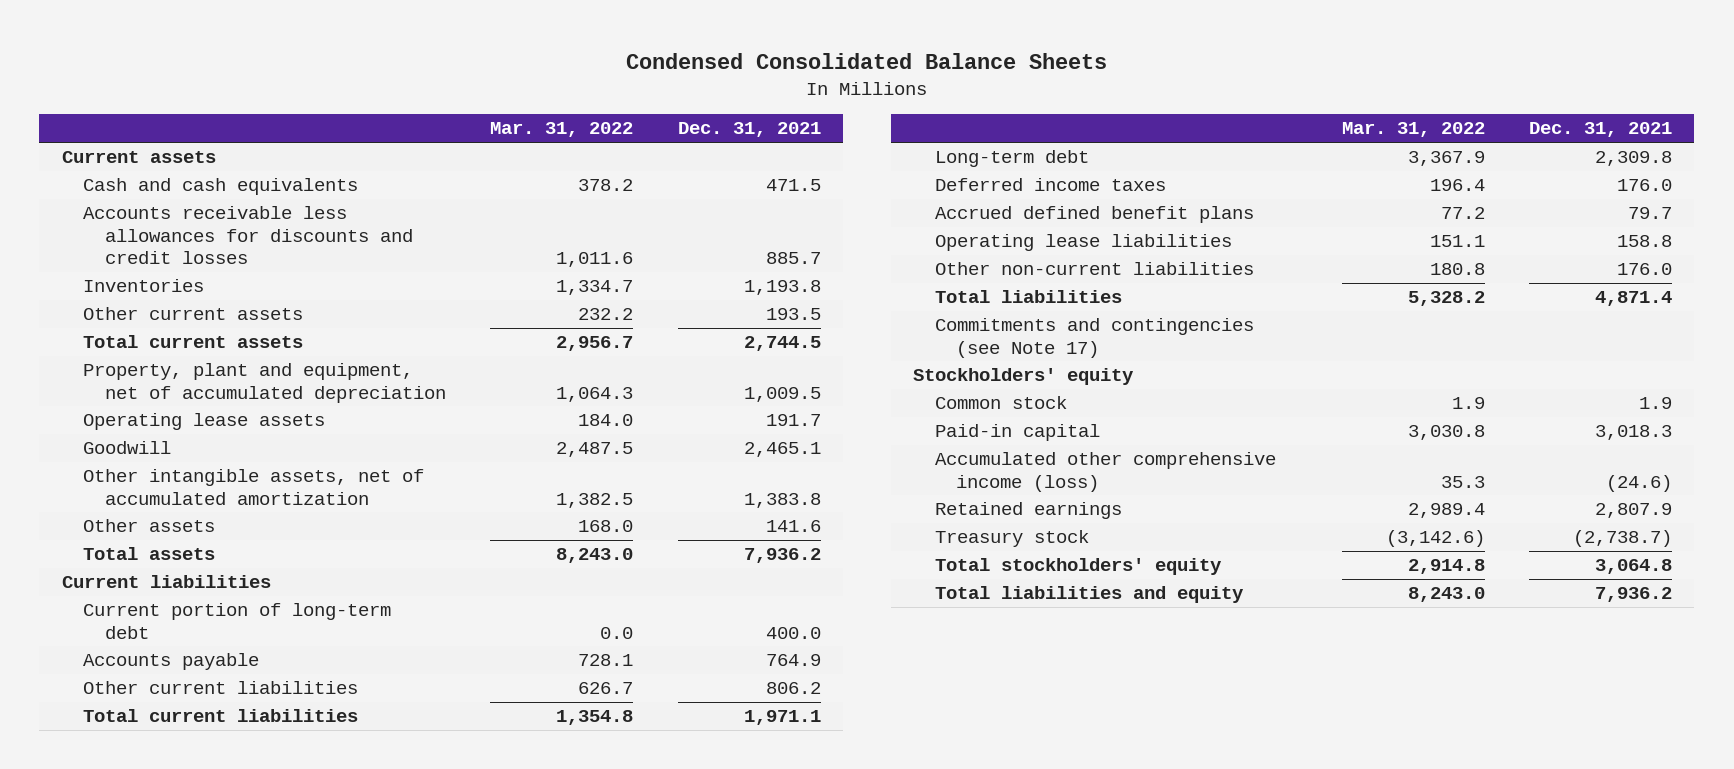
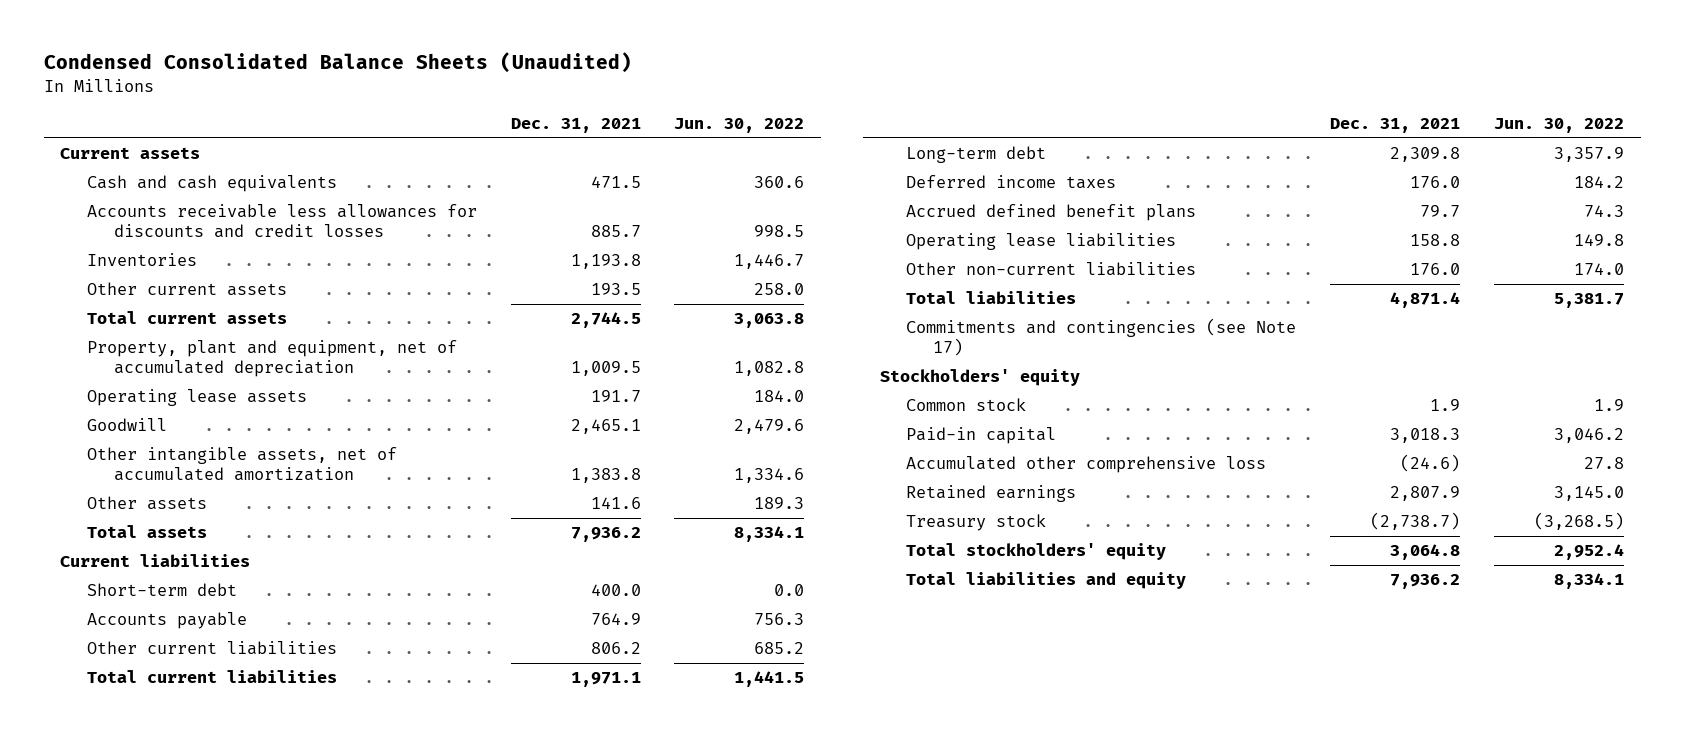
[625,53,1107,70] Condensed Consolidated Balance Sheets -> [43,52,632,74] Condensed Consolidated Balance Sheets (Unaudited)
[490,122,634,138] Mar. 31, 2022 -> none
none -> [674,118,805,134] Jun. 30, 2022
[83,603,392,639] Current portion of long-term debt -> none
none -> [86,583,237,597] Short-term debt
[934,452,1276,492] Accumulated other comprehensive income (loss) -> [906,456,1267,474] Accumulated other comprehensive loss

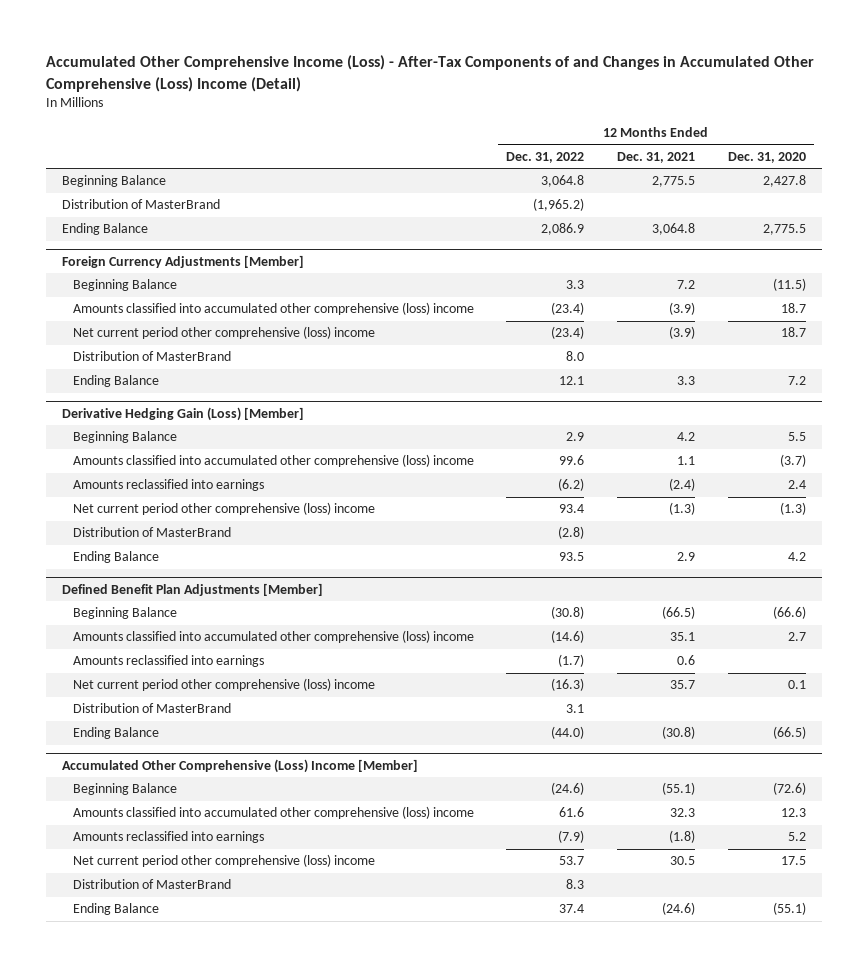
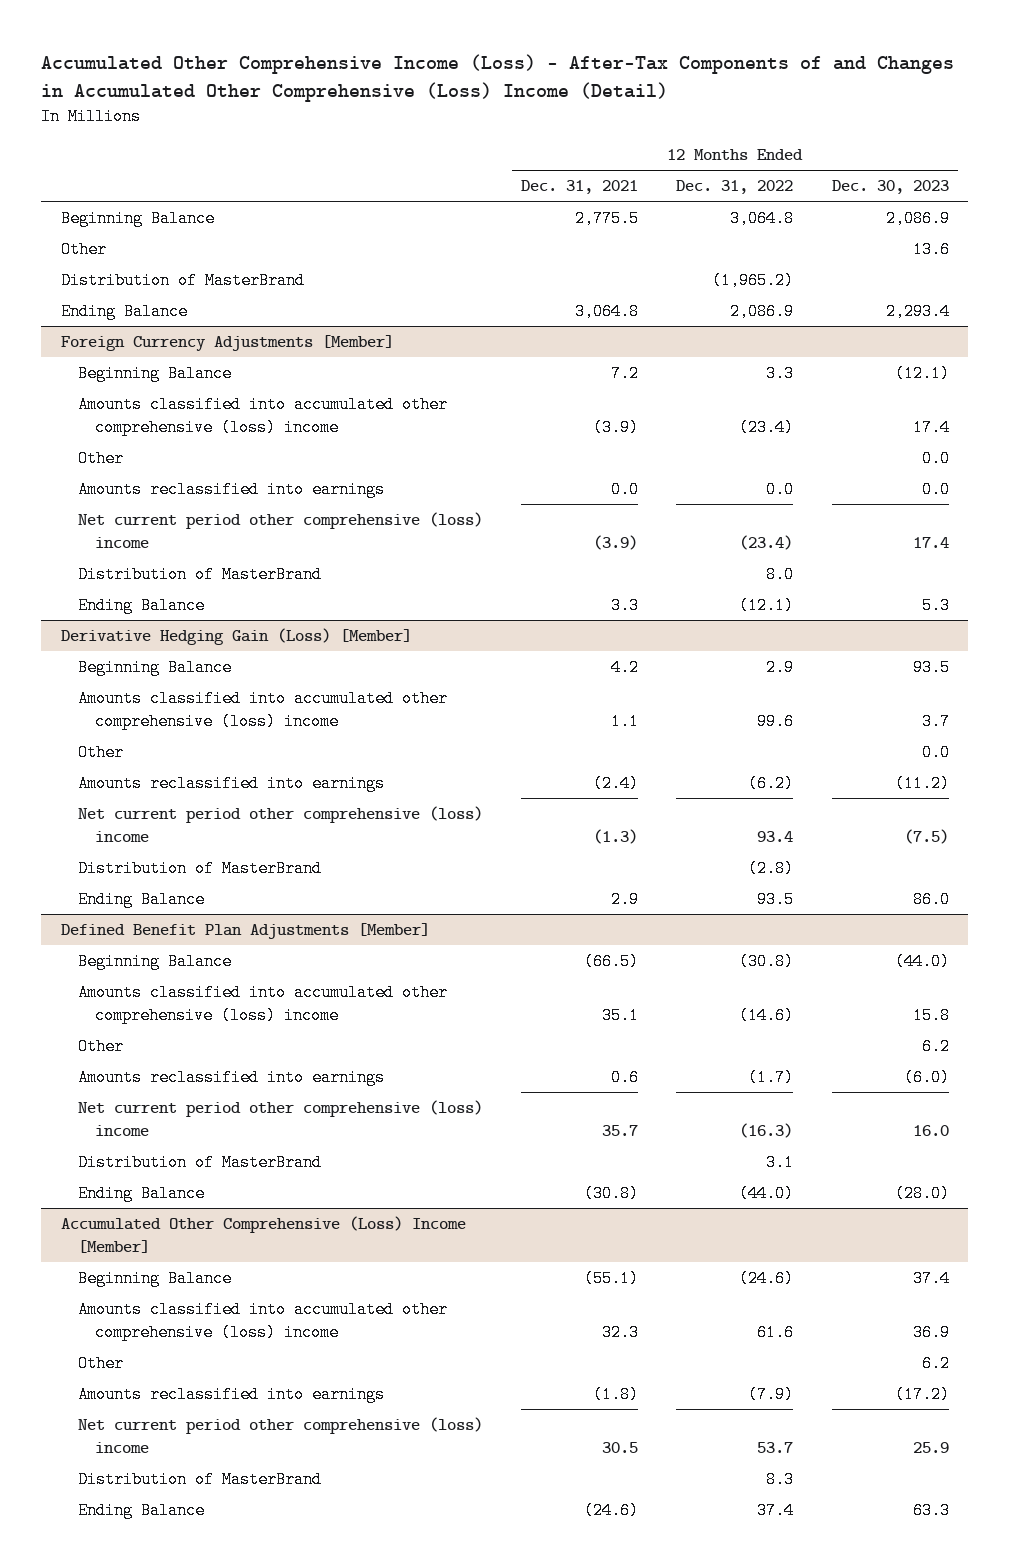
[727,151,806,163] Dec. 31, 2020 -> none
none -> [831,180,949,195] Dec. 30, 2023
none -> [60,241,107,259] Other
none -> [78,450,125,468] Other
none -> [78,481,386,499] Amounts reclassified into earnings
[559,376,585,386] 12.1 -> [739,597,795,615] (12.1)
none -> [78,744,125,762] Other
none -> [78,1038,125,1056] Other
none -> [78,1355,125,1373] Other

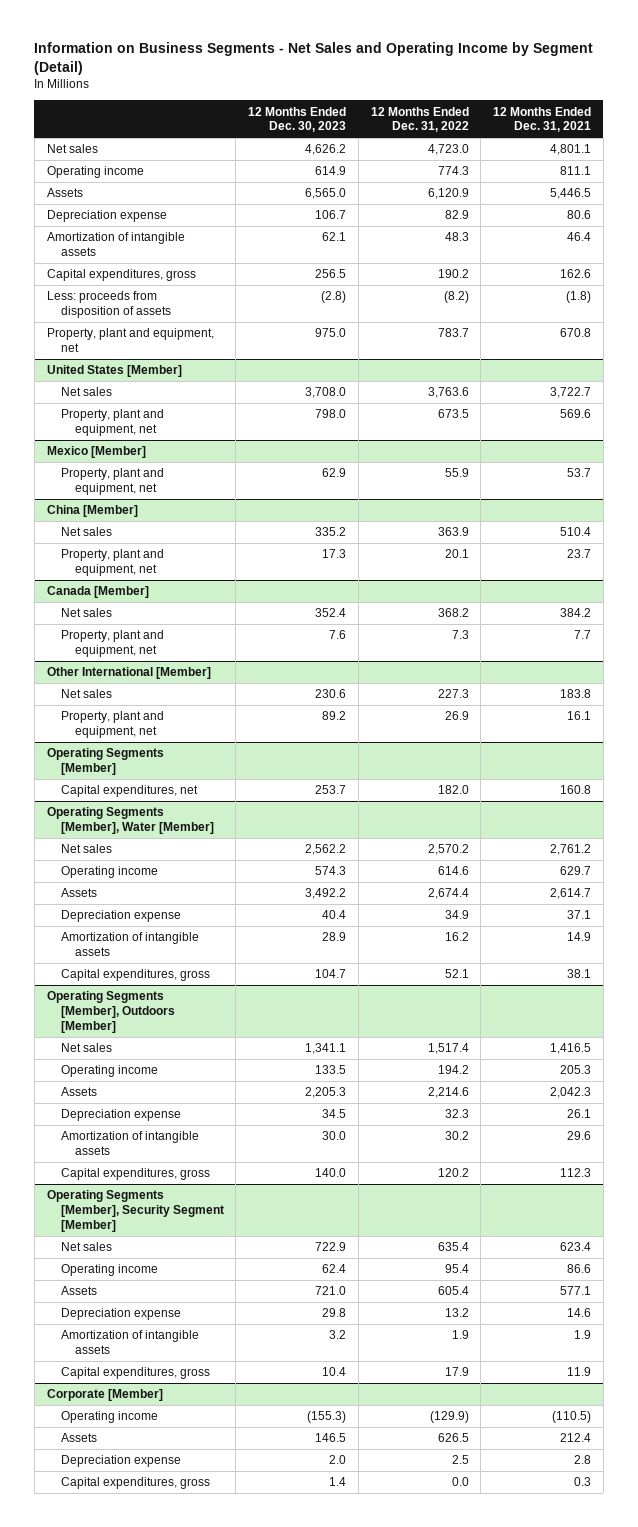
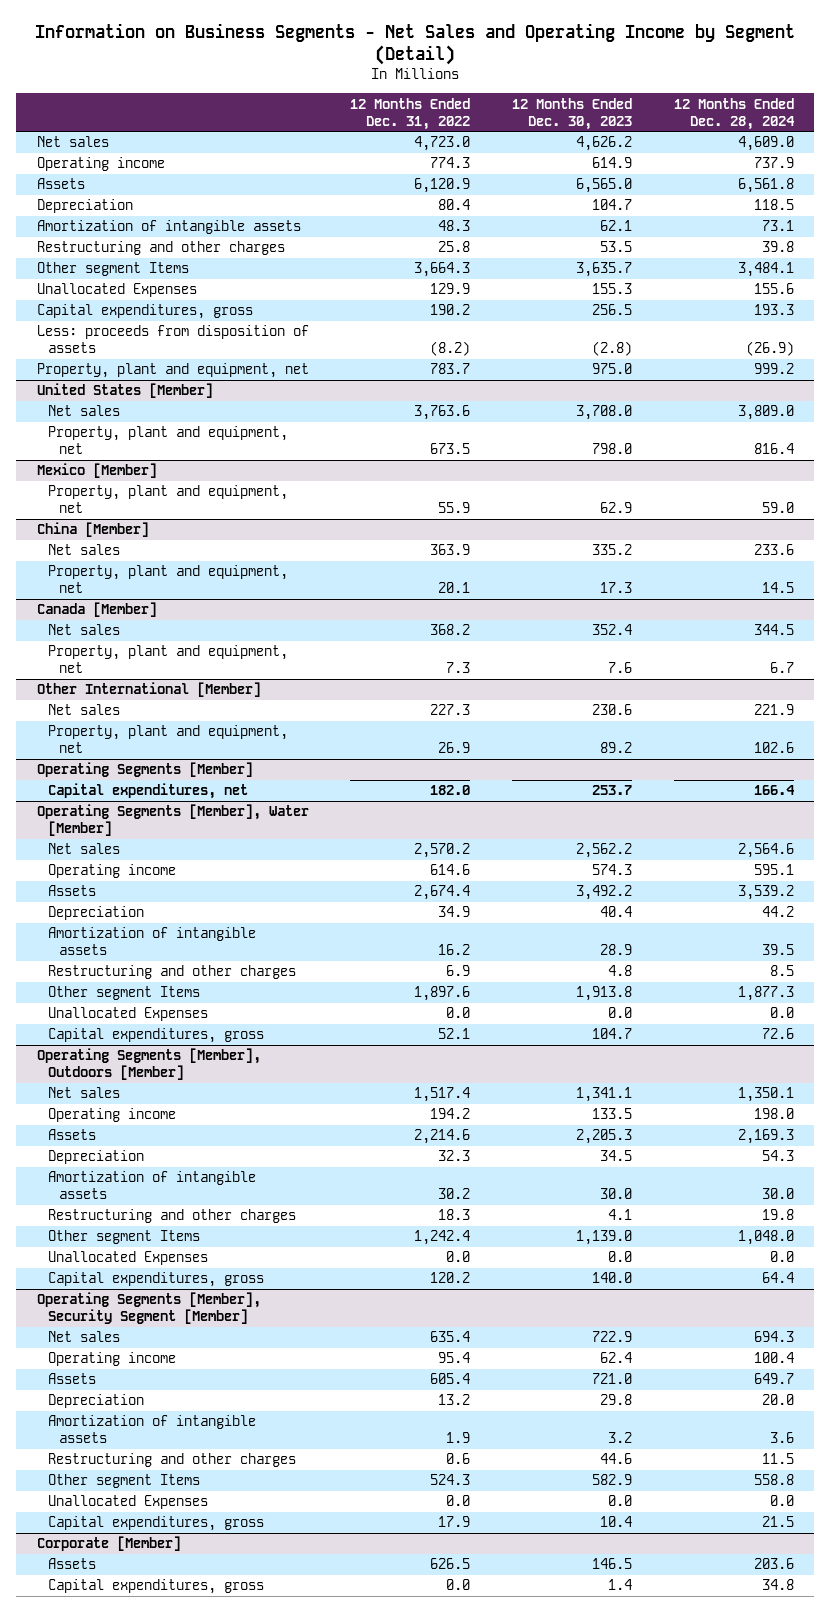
[493,106,592,133] 12 Months Ended Dec. 31, 2021 -> none
none -> [673,97,795,130] 12 Months Ended Dec. 28, 2024
[46,210,167,223] Depreciation expense -> [36,199,133,214] Depreciation
[315,210,347,220] 106.7 -> [592,199,633,211] 104.7
[444,210,469,220] 82.9 -> [438,199,471,211] 80.4
none -> [36,241,285,256] Restructuring and other charges
none -> [36,262,189,277] Other segment Items
none -> [36,283,197,298] Unallocated Expenses
[60,910,181,923] Depreciation expense -> [47,906,144,921] Depreciation
none -> [47,965,296,980] Restructuring and other charges
none -> [47,986,200,1001] Other segment Items
none -> [47,1007,208,1022] Unallocated Expenses
[60,1109,181,1122] Depreciation expense -> [47,1150,144,1165] Depreciation
none -> [47,1209,296,1224] Restructuring and other charges
none -> [47,1230,200,1245] Other segment Items
none -> [47,1251,208,1266] Unallocated Expenses
[60,1308,181,1321] Depreciation expense -> [47,1394,144,1409] Depreciation
none -> [47,1453,296,1468] Restructuring and other charges
none -> [47,1474,200,1489] Other segment Items
none -> [47,1495,208,1510] Unallocated Expenses
[60,1411,158,1424] Operating income -> none
[60,1455,181,1468] Depreciation expense -> none

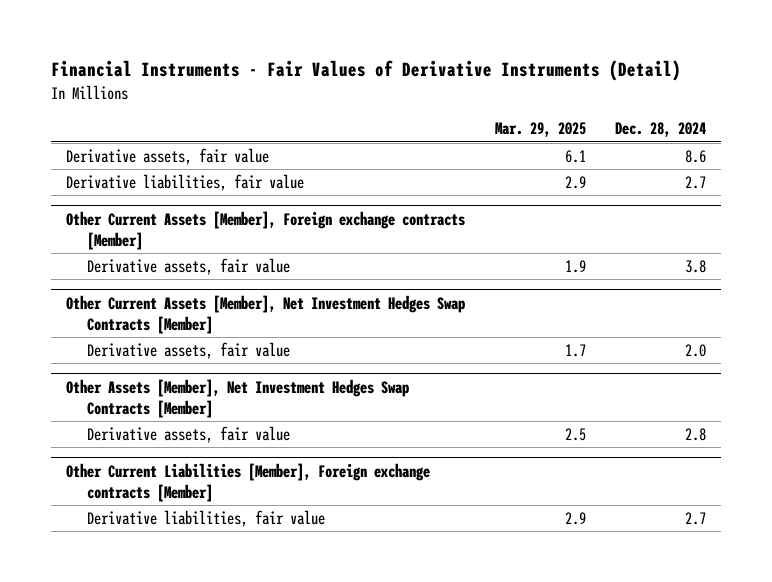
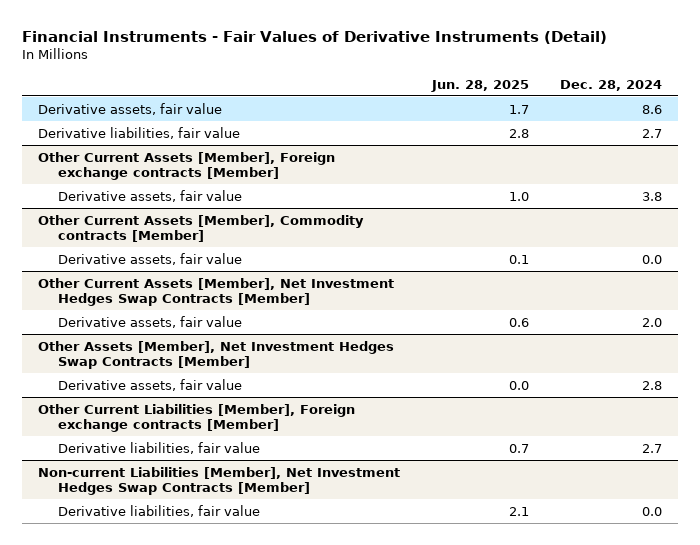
[494,122,586,138] Mar. 29, 2025 -> none
none -> [430,79,529,92] Jun. 28, 2025
none -> [37,214,364,242] Other Current Assets [Member], Commodity contracts [Member]
none -> [57,252,242,265] Derivative assets, fair value
none -> [37,466,400,495] Non-current Liabilities [Member], Net Investment Hedges Swap Contracts [Member]
none -> [57,504,260,517] Derivative liabilities, fair value

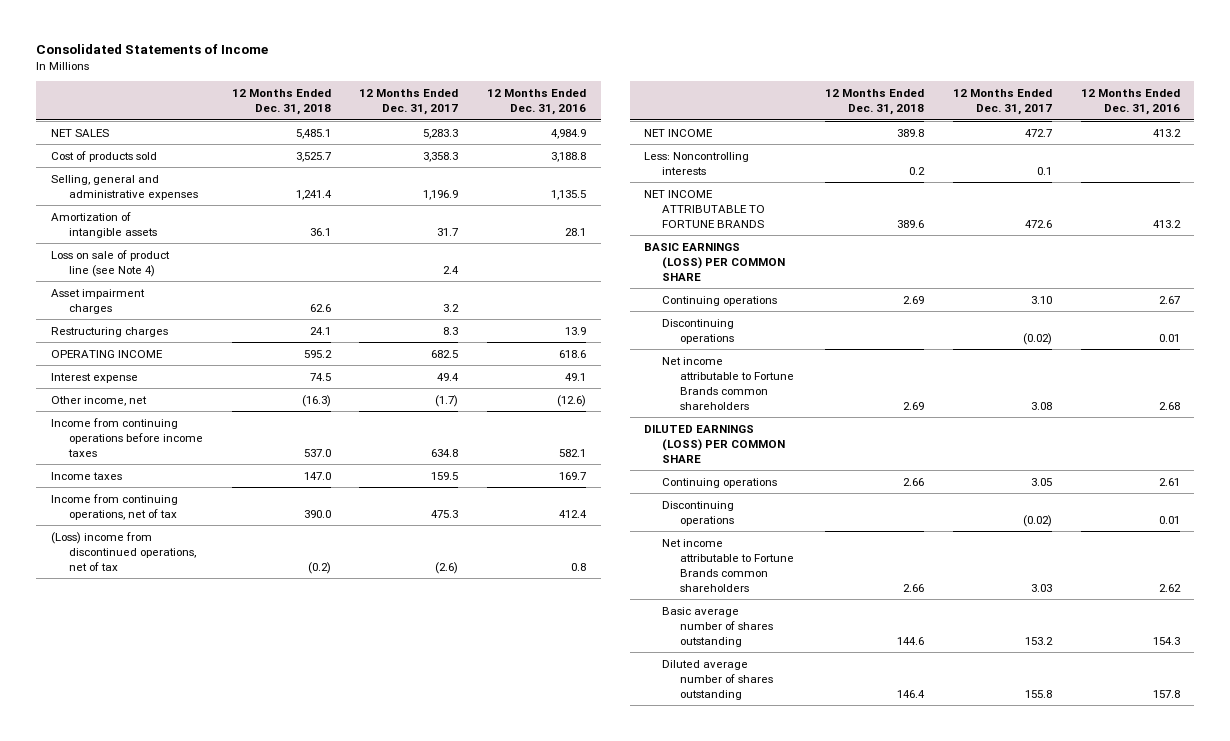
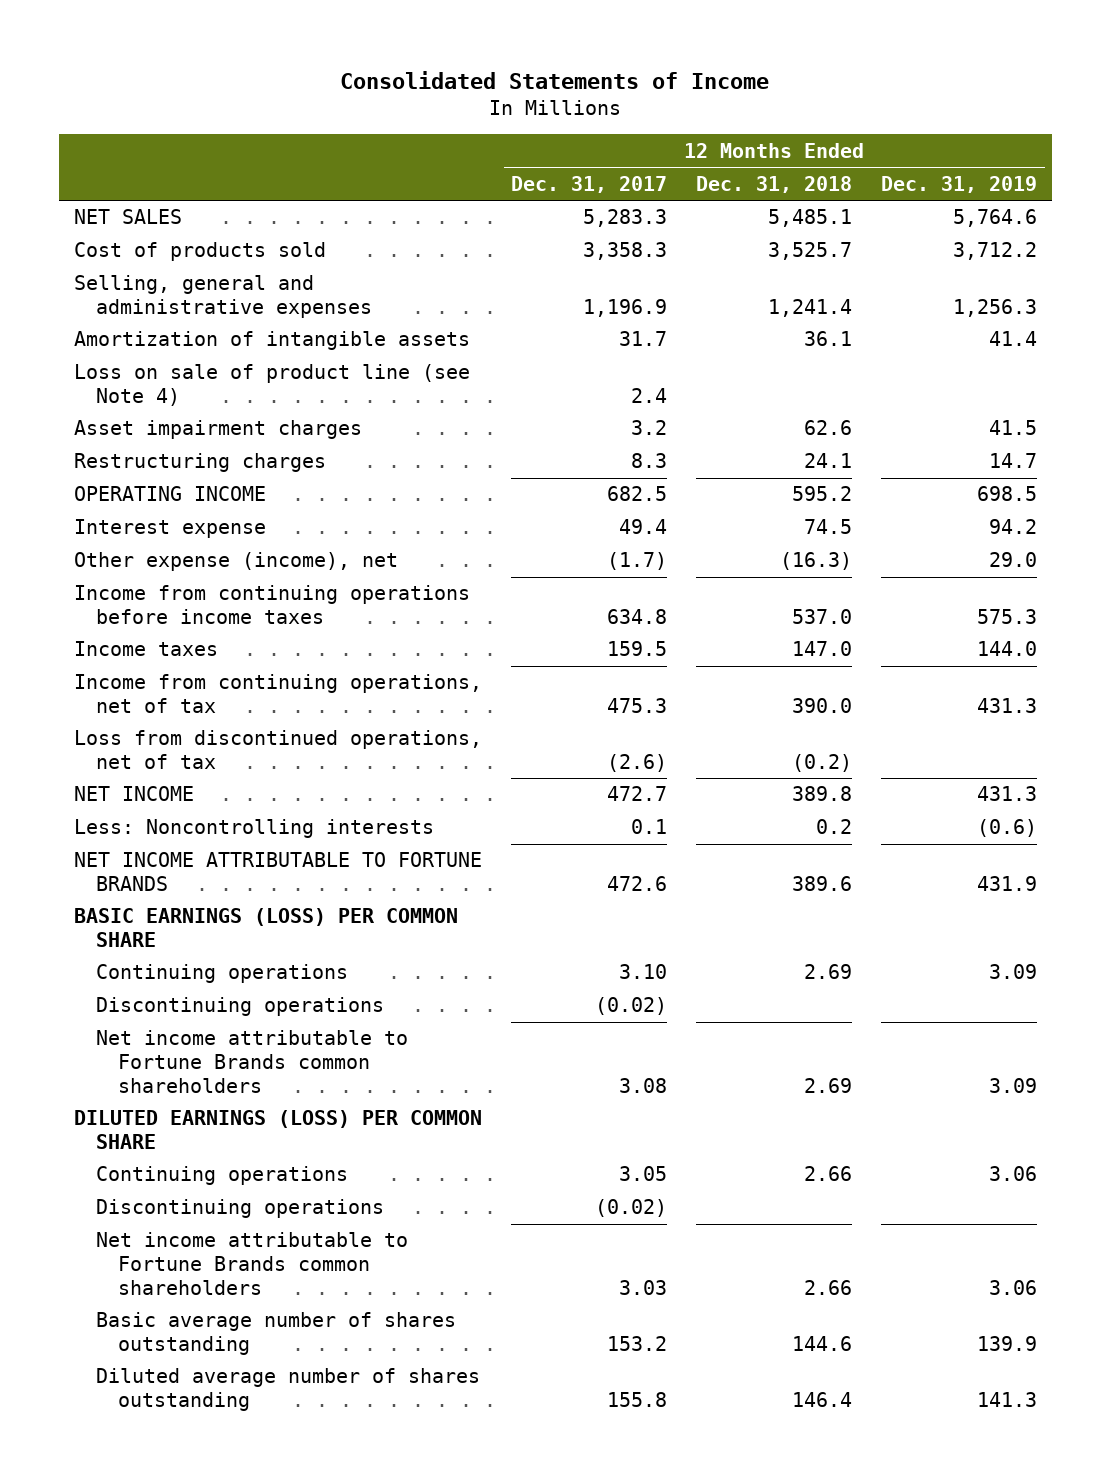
[487,89,587,116] 12 Months Ended Dec. 31, 2016 -> none
none -> [881,175,1038,193] Dec. 31, 2019
[50,395,147,406] Other income, net -> [73,552,398,572] Other expense (income), net
[50,531,196,571] (Loss) income from discontinued operations, net of tax -> [73,730,482,770] Loss from discontinued operations, net of tax

